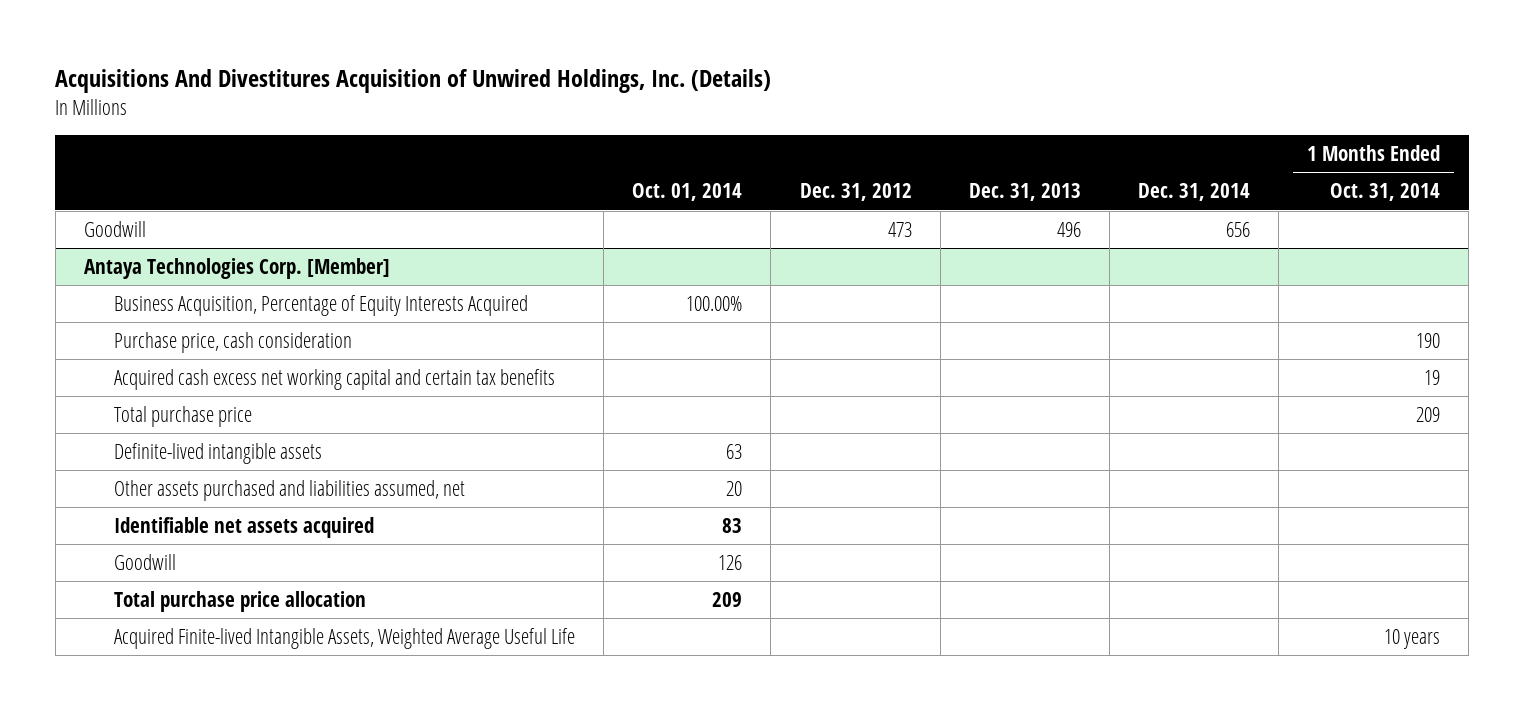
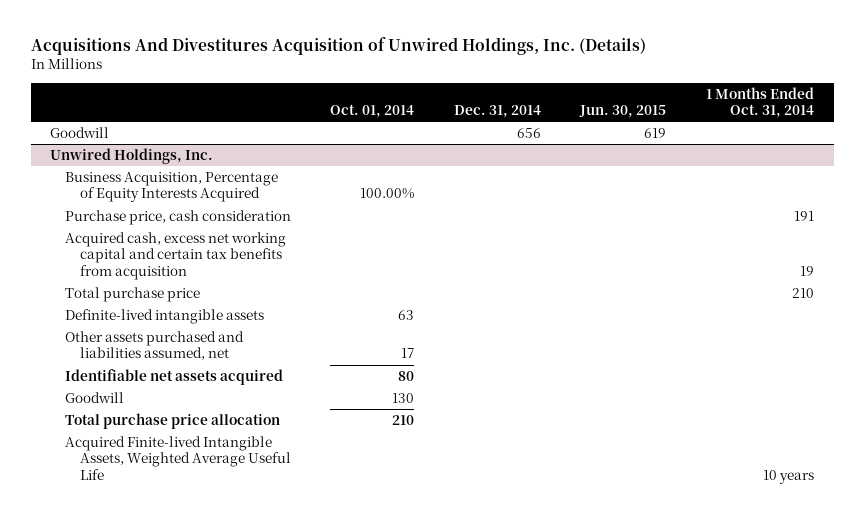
[799,183,912,202] Dec. 31, 2012 -> none
[968,183,1081,202] Dec. 31, 2013 -> none
none -> [579,105,667,119] Jun. 30, 2015
[83,257,390,279] Antaya Technologies Corp. [Member] -> [50,147,214,164] Unwired Holdings, Inc.
[1416,332,1441,348] 190 -> [793,210,814,221] 191
[114,368,556,390] Acquired cash excess net working capital and certain tax benefits -> [64,231,286,280] Acquired cash, excess net working capital and certain tax benefits from acquisition
[1416,406,1441,422] 209 -> [791,287,814,298] 210
[726,480,743,496] 20 -> [401,348,415,359] 17
[722,517,743,533] 83 -> [398,370,415,381] 80
[718,554,743,570] 126 -> [392,392,415,403] 130
[712,591,743,607] 209 -> [392,414,415,425] 210

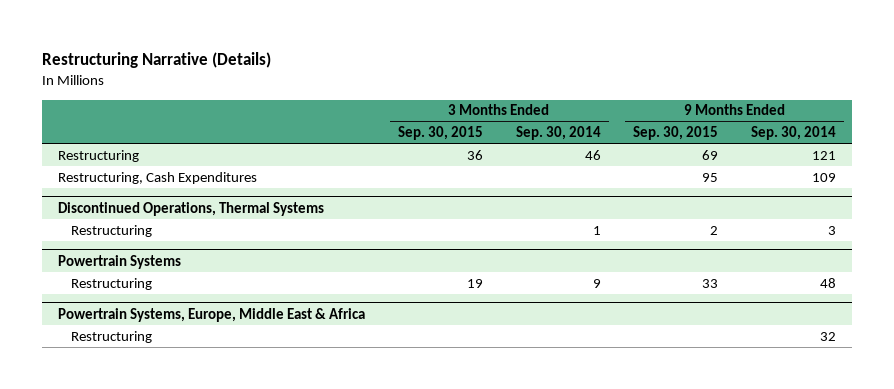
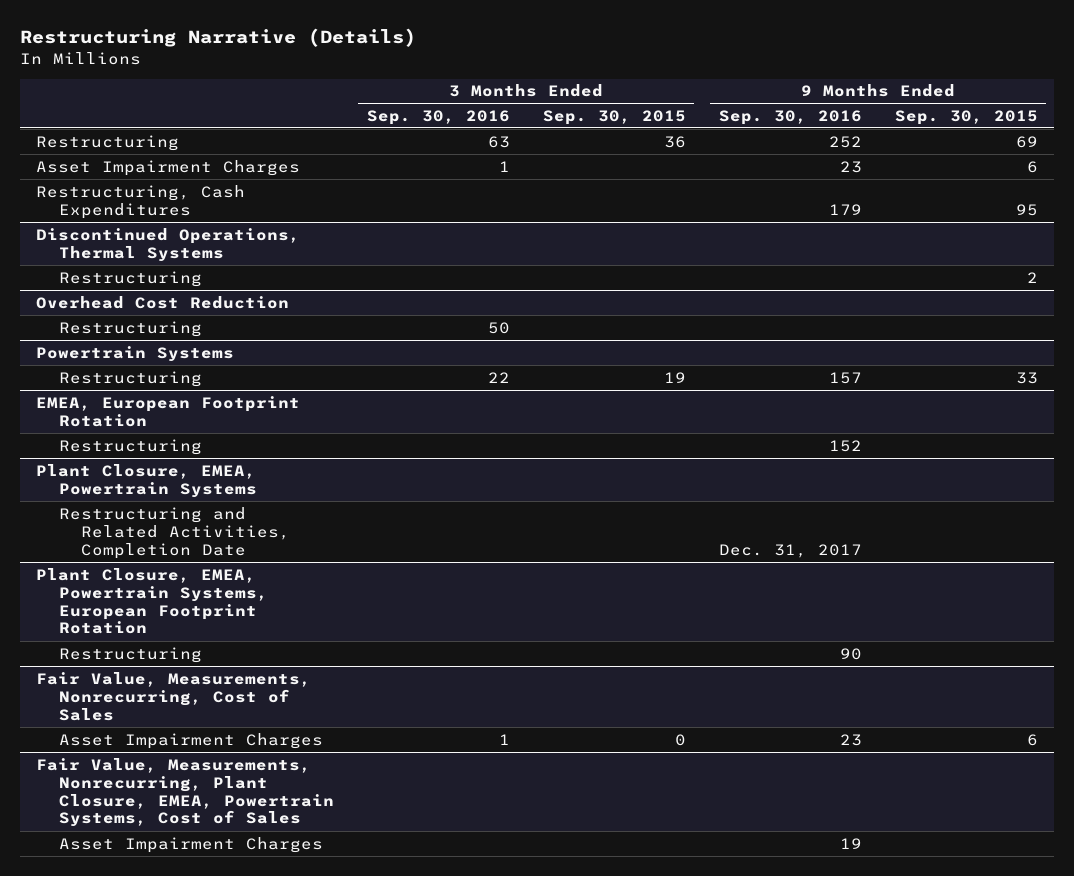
[515,126,601,141] Sep. 30, 2014 -> none
[750,126,836,141] Sep. 30, 2014 -> none
none -> [366,109,510,125] Sep. 30, 2016
none -> [718,109,862,125] Sep. 30, 2016
none -> [36,159,301,176] Asset Impairment Charges
none -> [36,295,290,309] Overhead Cost Reduction
none -> [58,320,202,337] Restructuring
[58,307,366,322] Powertrain Systems, Europe, Middle East & Africa -> none
[70,330,152,343] Restructuring -> none
none -> [36,395,301,427] EMEA, European Footprint Rotation
none -> [58,438,202,455] Restructuring
none -> [36,463,257,498] Plant Closure, EMEA, Powertrain Systems
none -> [58,506,290,559] Restructuring and Related Activities, Completion Date
none -> [36,567,268,635] Plant Closure, EMEA, Powertrain Systems, European Footprint Rotation
none -> [58,646,202,663] Restructuring
none -> [36,671,312,721] Fair Value, Measurements, Nonrecurring, Cost of Sales
none -> [58,732,323,749] Asset Impairment Charges
none -> [36,757,334,828] Fair Value, Measurements, Nonrecurring, Plant Closure, EMEA, Powertrain Systems, Cost of Sales
none -> [58,836,323,853] Asset Impairment Charges

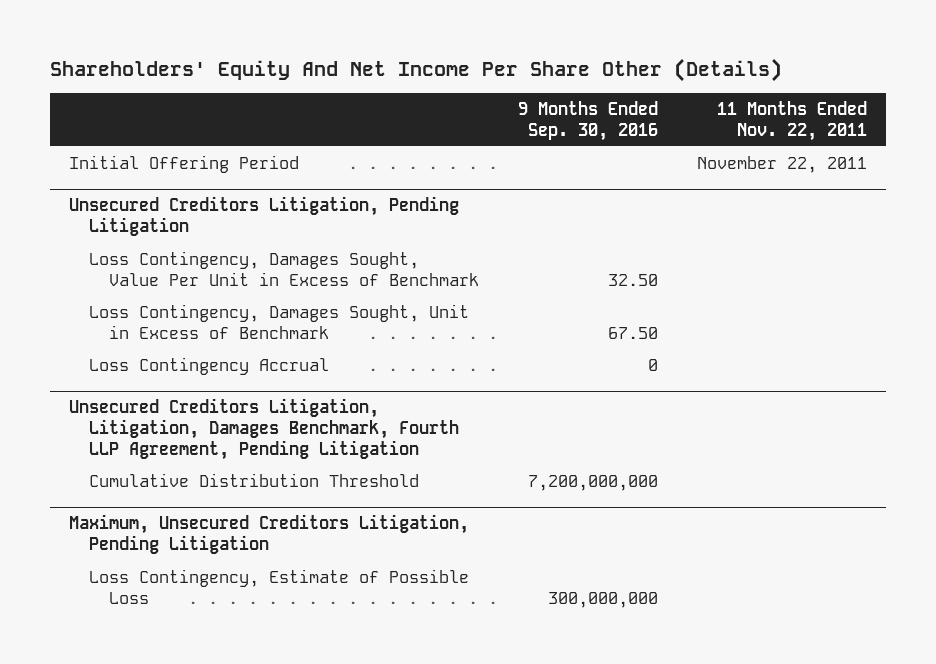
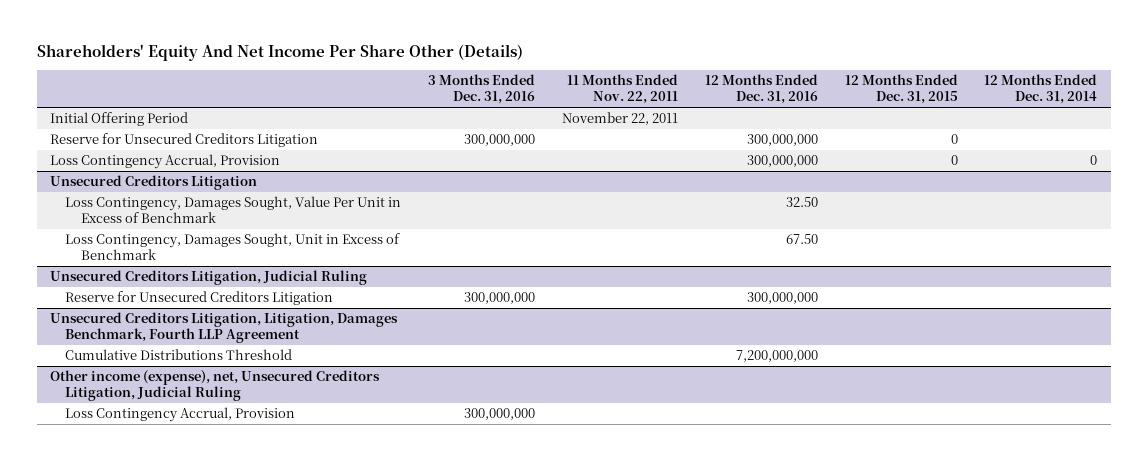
[517,100,658,141] 9 Months Ended Sep. 30, 2016 -> none
none -> [428,74,536,104] 3 Months Ended Dec. 31, 2016
none -> [704,74,818,104] 12 Months Ended Dec. 31, 2016
none -> [844,74,958,104] 12 Months Ended Dec. 31, 2015
none -> [984,74,1098,104] 12 Months Ended Dec. 31, 2014
none -> [49,133,318,148] Reserve for Unsecured Creditors Litigation
none -> [49,154,280,170] Loss Contingency Accrual, Provision
[69,196,460,237] Unsecured Creditors Litigation, Pending Litigation -> [49,175,257,191] Unsecured Creditors Litigation
[88,357,329,376] Loss Contingency Accrual -> none
[69,514,470,555] Maximum, Unsecured Creditors Litigation, Pending Litigation -> none
[88,569,469,604] Loss Contingency, Estimate of Possible Loss -> none
none -> [49,270,367,286] Unsecured Creditors Litigation, Judicial Ruling
none -> [65,291,334,306] Reserve for Unsecured Creditors Litigation
[69,398,459,461] Unsecured Creditors Litigation, Litigation, Damages Benchmark, Fourth LLP Agreement, Pending Litigation -> [49,312,398,344] Unsecured Creditors Litigation, Litigation, Damages Benchmark, Fourth LLP Agreement
[88,473,419,488] Cumulative Distribution Threshold -> [65,349,293,361] Cumulative Distributions Threshold
none -> [49,370,380,402] Other income (expense), net, Unsecured Creditors Litigation, Judicial Ruling
none -> [65,407,296,423] Loss Contingency Accrual, Provision

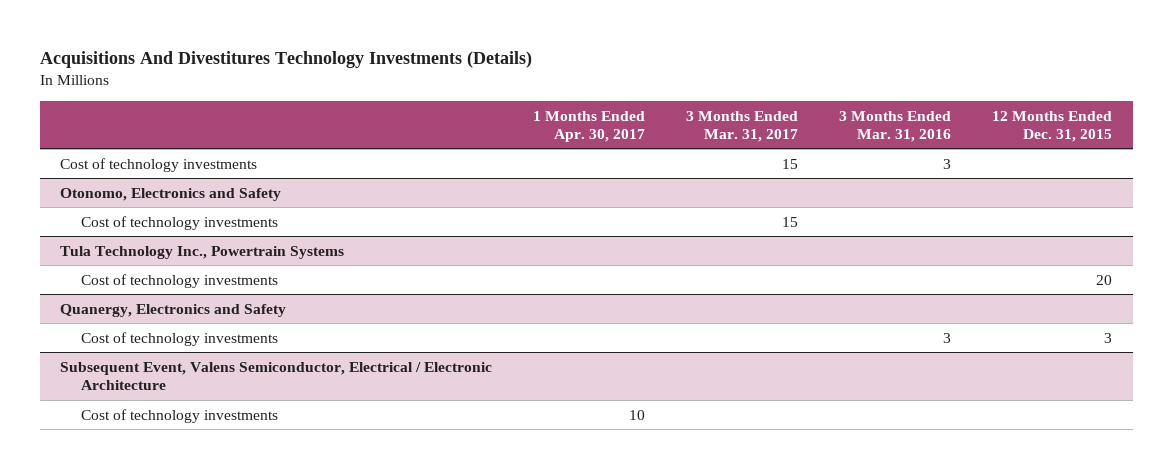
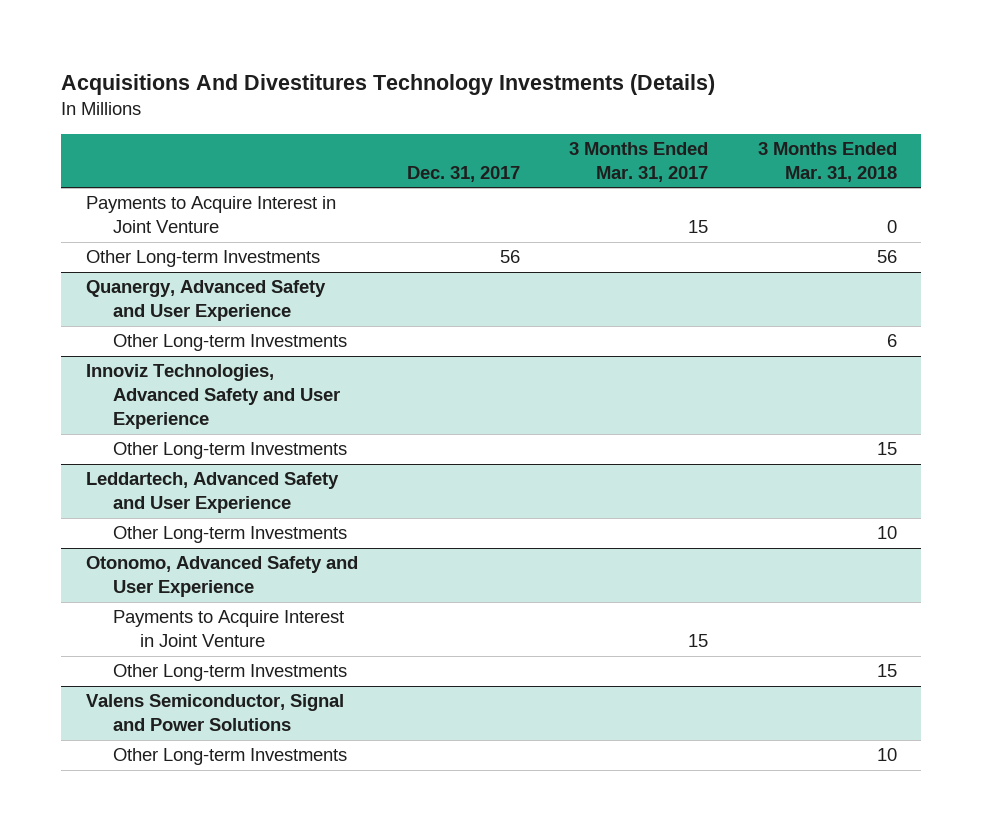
[533,110,646,142] 1 Months Ended Apr. 30, 2017 -> none
[839,110,952,142] 3 Months Ended Mar. 31, 2016 -> none
[992,110,1113,142] 12 Months Ended Dec. 31, 2015 -> none
none -> [406,165,520,182] Dec. 31, 2017
none -> [757,141,897,182] 3 Months Ended Mar. 31, 2018
[60,187,282,201] Otonomo, Electronics and Safety -> none
[81,215,279,230] Cost of technology investments -> none
[60,245,345,259] Tula Technology Inc., Powertrain Systems -> none
[81,273,279,288] Cost of technology investments -> none
[60,303,287,317] Quanergy, Electronics and Safety -> none
[81,331,279,346] Cost of technology investments -> none
[60,361,493,391] Subsequent Event, Valens Semiconductor, Electrical / Electronic Architecture -> none
[81,408,279,423] Cost of technology investments -> none
[60,157,258,172] Cost of technology investments -> [85,196,336,234] Payments to Acquire Interest in Joint Venture
none -> [85,250,320,268] Other Long-term Investments
none -> [85,280,326,322] Quanergy, Advanced Safety and User Experience
none -> [112,334,347,352] Other Long-term Investments
none -> [85,364,340,430] Innoviz Technologies, Advanced Safety and User Experience
none -> [112,442,347,460] Other Long-term Investments
none -> [85,472,339,514] Leddartech, Advanced Safety and User Experience
none -> [112,526,347,544] Other Long-term Investments
none -> [85,556,358,598] Otonomo, Advanced Safety and User Experience
none -> [112,610,344,648] Payments to Acquire Interest in Joint Venture
none -> [112,664,347,682] Other Long-term Investments
none -> [85,694,344,732] Valens Semiconductor, Signal and Power Solutions
none -> [112,748,347,766] Other Long-term Investments

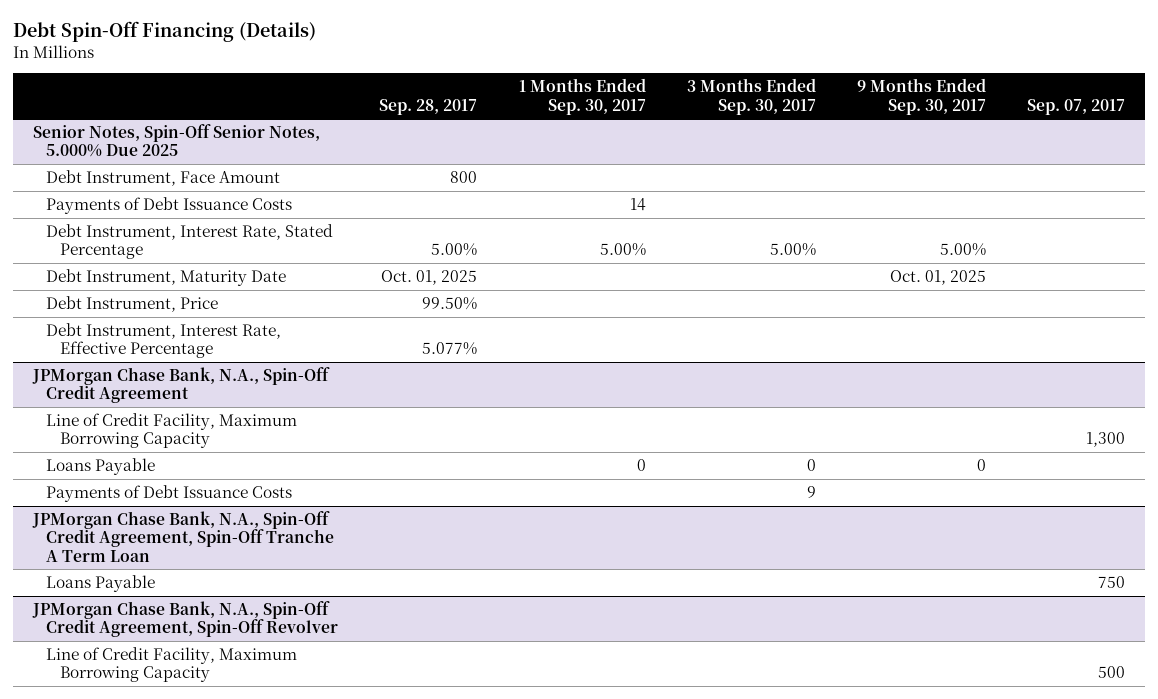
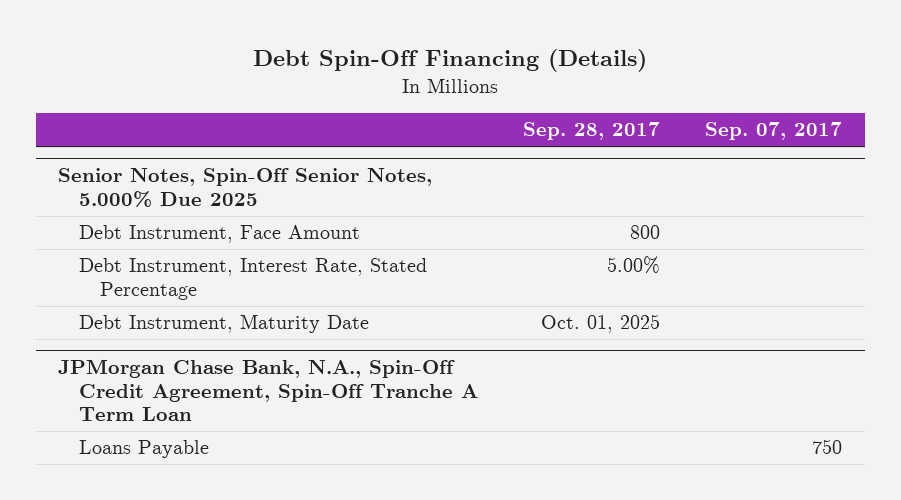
[518,78,646,115] 1 Months Ended Sep. 30, 2017 -> none
[686,78,816,115] 3 Months Ended Sep. 30, 2017 -> none
[856,78,986,115] 9 Months Ended Sep. 30, 2017 -> none
[46,197,293,215] Payments of Debt Issuance Costs -> none
[46,296,219,313] Debt Instrument, Price -> none
[46,323,282,359] Debt Instrument, Interest Rate, Effective Percentage -> none
[32,367,331,404] JPMorgan Chase Bank, N.A., Spin-Off Credit Agreement -> none
[46,413,298,449] Line of Credit Facility, Maximum Borrowing Capacity -> none
[46,458,156,476] Loans Payable -> none
[46,485,293,503] Payments of Debt Issuance Costs -> none
[32,601,339,638] JPMorgan Chase Bank, N.A., Spin-Off Credit Agreement, Spin-Off Revolver -> none
[46,647,298,683] Line of Credit Facility, Maximum Borrowing Capacity -> none

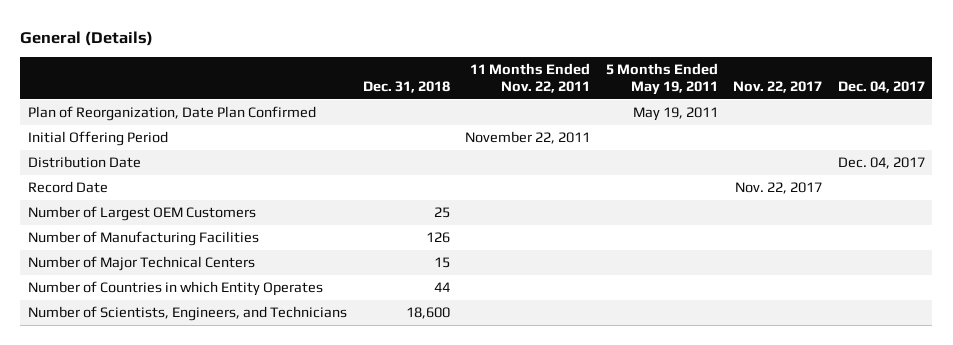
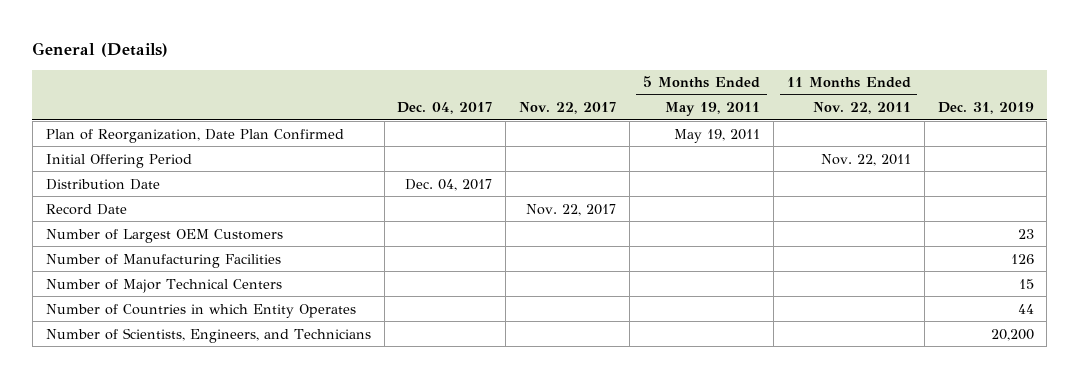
[362,81,450,94] Dec. 31, 2018 -> none
none -> [937,102,1034,115] Dec. 31, 2019
[465,131,591,145] November 22, 2011 -> [820,153,911,166] Nov. 22, 2011

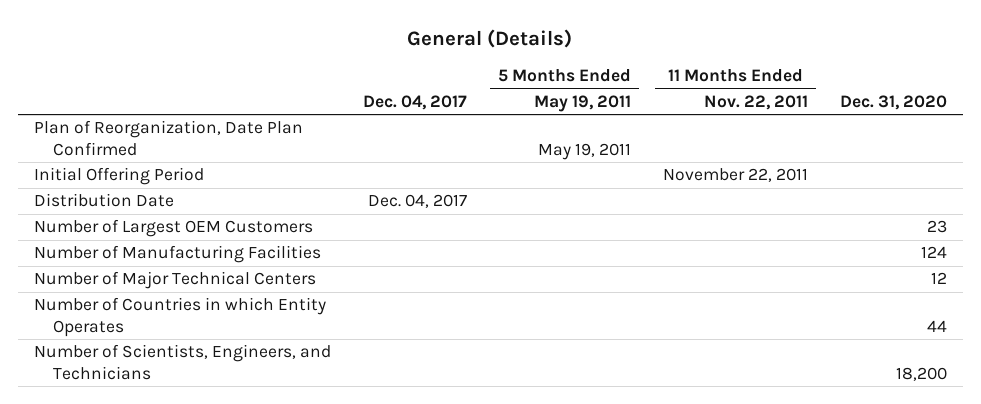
[519,102,617,115] Nov. 22, 2017 -> none
[937,102,1034,115] Dec. 31, 2019 -> none
none -> [839,94,947,110] Dec. 31, 2020
[820,153,911,166] Nov. 22, 2011 -> [663,168,809,183] November 22, 2011
[45,203,127,215] Record Date -> none

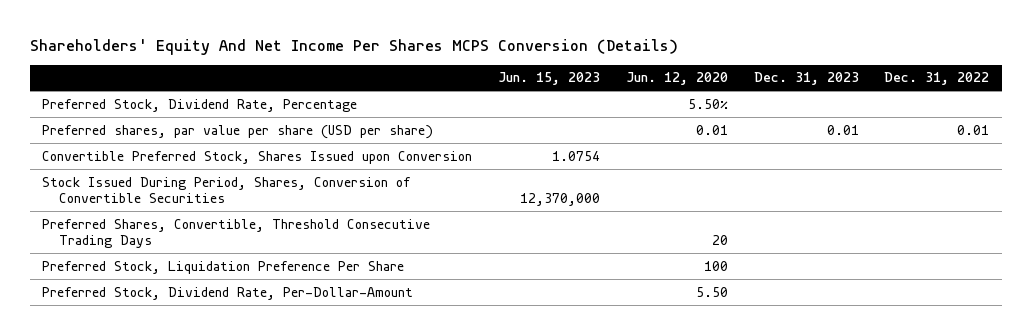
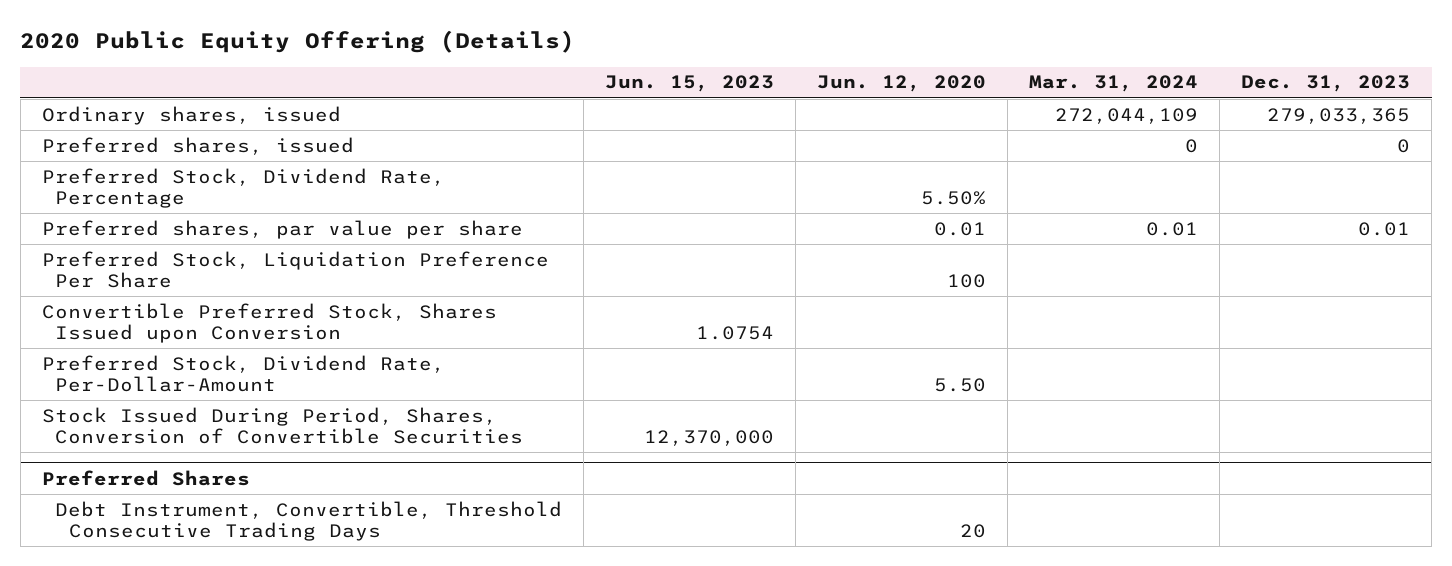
[29,39,678,56] Shareholders' Equity And Net Income Per Shares MCPS Conversion (Details) -> [20,30,576,54] 2020 Public Equity Offering (Details)
[884,72,990,86] Dec. 31, 2022 -> none
none -> [1029,75,1199,93] Mar. 31, 2024
none -> [41,105,341,125] Ordinary shares, issued
none -> [41,136,354,155] Preferred shares, issued
[42,218,431,248] Preferred Shares, Convertible, Threshold Consecutive Trading Days -> none
[42,124,434,139] Preferred shares, par value per share (USD per share) -> [41,219,523,239] Preferred shares, par value per share
[42,150,473,164] Convertible Preferred Stock, Shares Issued upon Conversion -> [41,302,497,344] Convertible Preferred Stock, Shares Issued upon Conversion
[42,176,412,203] Stock Issued During Period, Shares, Conversion of Convertible Securities -> [41,406,524,445] Stock Issued During Period, Shares, Conversion of Convertible Securities
none -> [41,469,250,486] Preferred Shares
none -> [55,500,563,542] Debt Instrument, Convertible, Threshold Consecutive Trading Days

